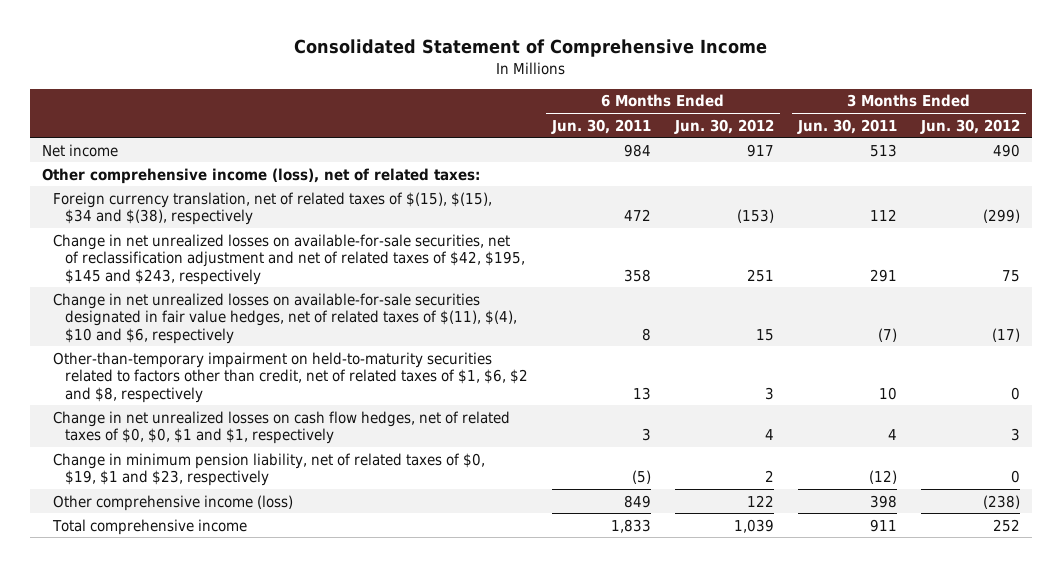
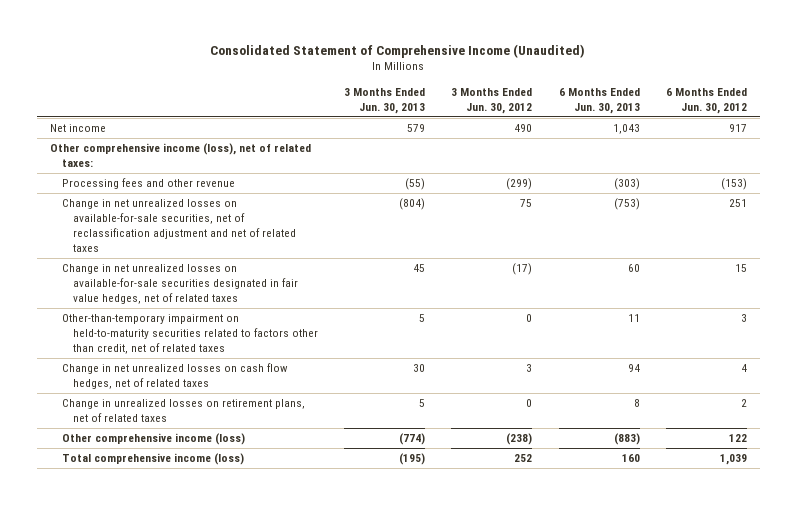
[293,39,767,58] Consolidated Statement of Comprehensive Income -> [210,43,586,58] Consolidated Statement of Comprehensive Income (Unaudited)
[550,118,651,134] Jun. 30, 2011 -> none
[796,118,897,134] Jun. 30, 2011 -> none
none -> [344,87,426,114] 3 Months Ended Jun. 30, 2013
none -> [558,87,640,114] 6 Months Ended Jun. 30, 2013
[53,452,486,487] Change in minimum pension liability, net of related taxes of $0, $19, $1 and $23, respectively -> none
[53,191,493,226] Foreign currency translation, net of related taxes of $(15), $(15), $34 and $(38), respectively -> [61,178,235,190] Processing fees and other revenue
[53,233,525,285] Change in net unrealized losses on available-for-sale securities, net of reclassification adjustment and net of related taxes of $42, $195, $145 and $243, respectively -> [61,199,297,253] Change in net unrealized losses on available-for-sale securities, net of reclassification adjustment and net of related taxes
[53,292,517,344] Change in net unrealized losses on available-for-sale securities designated in fair value hedges, net of related taxes of $(11), $(4), $10 and $6, respectively -> [61,264,299,305] Change in net unrealized losses on available-for-sale securities designated in fair value hedges, net of related taxes
[53,351,528,403] Other-than-temporary impairment on held-to-maturity securities related to factors other than credit, net of related taxes of $1, $6, $2 and $8, respectively -> [61,314,319,355] Other-than-temporary impairment on held-to-maturity securities related to factors other than credit, net of related taxes
[53,410,511,445] Change in net unrealized losses on cash flow hedges, net of related taxes of $0, $0, $1 and $1, respectively -> [61,363,288,390] Change in net unrealized losses on cash flow hedges, net of related taxes
none -> [61,399,305,423] Change in unrealized losses on retirement plans, net of related taxes
[52,518,248,535] Total comprehensive income -> [61,453,244,466] Total comprehensive income (loss)

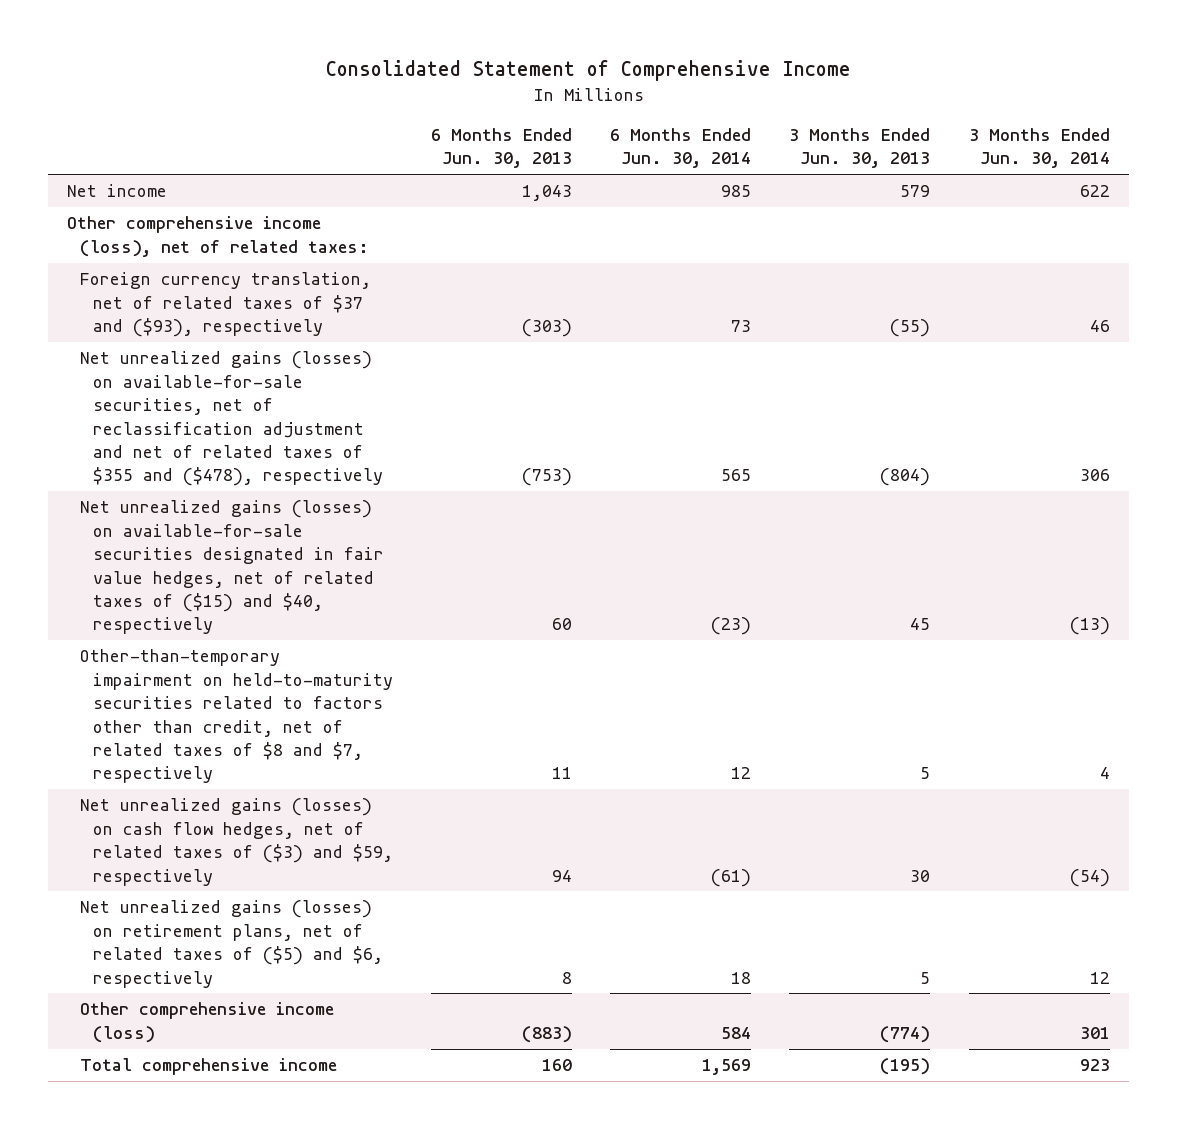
[210,43,586,58] Consolidated Statement of Comprehensive Income (Unaudited) -> [325,60,851,82] Consolidated Statement of Comprehensive Income
[451,87,533,114] 3 Months Ended Jun. 30, 2012 -> none
[665,87,747,114] 6 Months Ended Jun. 30, 2012 -> none
none -> [610,127,752,169] 6 Months Ended Jun. 30, 2014
none -> [968,127,1110,169] 3 Months Ended Jun. 30, 2014
[61,178,235,190] Processing fees and other revenue -> [80,272,372,338] Foreign currency translation, net of related taxes of $37 and ($93), respectively
[61,199,297,253] Change in net unrealized losses on available-for-sale securities, net of reclassification adjustment and net of related taxes -> [80,351,383,487] Net unrealized gains (losses) on available-for-sale securities, net of reclassification adjustment and net of related taxes of $355 and ($478), respectively
[61,264,299,305] Change in net unrealized losses on available-for-sale securities designated in fair value hedges, net of related taxes -> [80,500,384,635] Net unrealized gains (losses) on available-for-sale securities designated in fair value hedges, net of related taxes of ($15) and $40, respectively
[61,314,319,355] Other-than-temporary impairment on held-to-maturity securities related to factors other than credit, net of related taxes -> [80,649,393,784] Other-than-temporary impairment on held-to-maturity securities related to factors other than credit, net of related taxes of $8 and $7, respectively
[61,363,288,390] Change in net unrealized losses on cash flow hedges, net of related taxes -> [80,798,393,886] Net unrealized gains (losses) on cash flow hedges, net of related taxes of ($3) and $59, respectively
[61,399,305,423] Change in unrealized losses on retirement plans, net of related taxes -> [80,900,383,988] Net unrealized gains (losses) on retirement plans, net of related taxes of ($5) and $6, respectively
[61,453,244,466] Total comprehensive income (loss) -> [80,1058,338,1076] Total comprehensive income

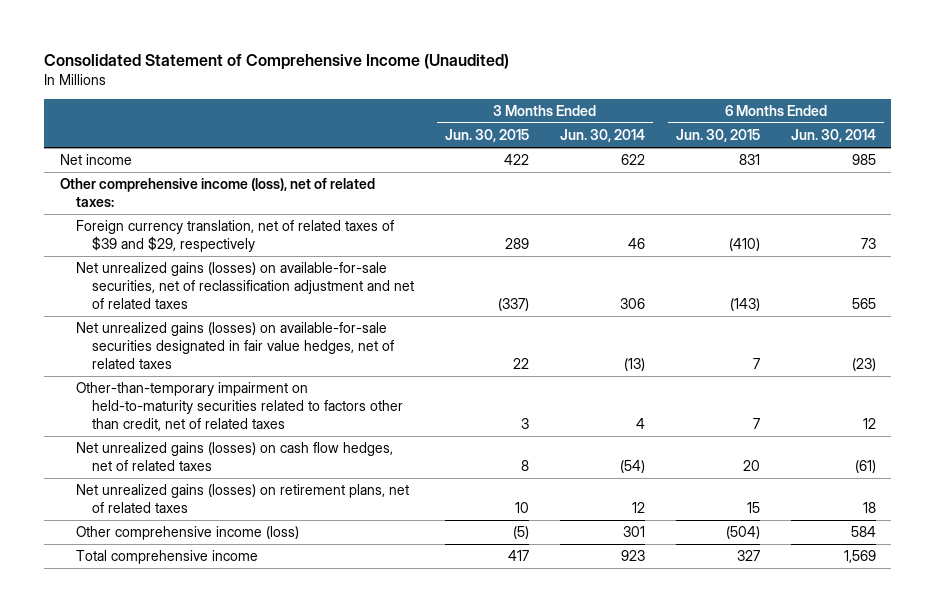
[325,60,851,82] Consolidated Statement of Comprehensive Income -> [44,53,510,70] Consolidated Statement of Comprehensive Income (Unaudited)
[430,127,572,169] 6 Months Ended Jun. 30, 2013 -> none
[789,127,931,169] 3 Months Ended Jun. 30, 2013 -> none
none -> [444,128,529,142] Jun. 30, 2015
none -> [675,128,760,142] Jun. 30, 2015
[80,272,372,338] Foreign currency translation, net of related taxes of $37 and ($93), respectively -> [75,220,394,253] Foreign currency translation, net of related taxes of $39 and $29, respectively
[80,351,383,487] Net unrealized gains (losses) on available-for-sale securities, net of reclassification adjustment and net of related taxes of $355 and ($478), respectively -> [75,262,414,310] Net unrealized gains (losses) on available-for-sale securities, net of reclassification adjustment and net of related taxes
[80,500,384,635] Net unrealized gains (losses) on available-for-sale securities designated in fair value hedges, net of related taxes of ($15) and $40, respectively -> [75,322,394,370] Net unrealized gains (losses) on available-for-sale securities designated in fair value hedges, net of related taxes
[80,649,393,784] Other-than-temporary impairment on held-to-maturity securities related to factors other than credit, net of related taxes of $8 and $7, respectively -> [75,382,403,432] Other-than-temporary impairment on held-to-maturity securities related to factors other than credit, net of related taxes
[80,798,393,886] Net unrealized gains (losses) on cash flow hedges, net of related taxes of ($3) and $59, respectively -> [75,442,393,472] Net unrealized gains (losses) on cash flow hedges, net of related taxes
[80,900,383,988] Net unrealized gains (losses) on retirement plans, net of related taxes of ($5) and $6, respectively -> [75,484,409,514] Net unrealized gains (losses) on retirement plans, net of related taxes

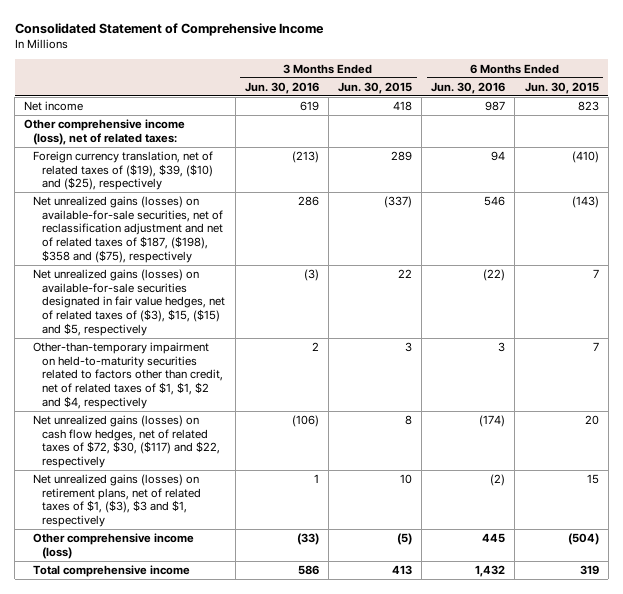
[44,53,510,70] Consolidated Statement of Comprehensive Income (Unaudited) -> [14,22,324,36] Consolidated Statement of Comprehensive Income
[559,128,645,142] Jun. 30, 2014 -> none
[790,128,876,142] Jun. 30, 2014 -> none
none -> [244,81,319,94] Jun. 30, 2016
none -> [431,81,506,94] Jun. 30, 2016
[503,154,529,166] 422 -> [393,101,413,112] 418
[738,154,760,166] 831 -> [577,101,599,112] 823
[75,220,394,253] Foreign currency translation, net of related taxes of $39 and $29, respectively -> [33,151,214,191] Foreign currency translation, net of related taxes of ($19), $39, ($10) and ($25), respectively
[75,262,414,310] Net unrealized gains (losses) on available-for-sale securities, net of reclassification adjustment and net of related taxes -> [33,196,224,263] Net unrealized gains (losses) on available-for-sale securities, net of reclassification adjustment and net of related taxes of $187, ($198), $358 and ($75), respectively
[75,322,394,370] Net unrealized gains (losses) on available-for-sale securities designated in fair value hedges, net of related taxes -> [33,269,226,336] Net unrealized gains (losses) on available-for-sale securities designated in fair value hedges, net of related taxes of ($3), $15, ($15) and $5, respectively
[75,382,403,432] Other-than-temporary impairment on held-to-maturity securities related to factors other than credit, net of related taxes -> [33,342,224,409] Other-than-temporary impairment on held-to-maturity securities related to factors other than credit, net of related taxes of $1, $1, $2 and $4, respectively
[75,442,393,472] Net unrealized gains (losses) on cash flow hedges, net of related taxes -> [33,415,221,468] Net unrealized gains (losses) on cash flow hedges, net of related taxes of $72, $30, ($117) and $22, respectively
[75,484,409,514] Net unrealized gains (losses) on retirement plans, net of related taxes -> [33,474,202,527] Net unrealized gains (losses) on retirement plans, net of related taxes of $1, ($3), $3 and $1, respectively
[507,550,529,562] 417 -> [392,565,413,576] 413
[736,550,760,562] 327 -> [579,565,599,576] 319

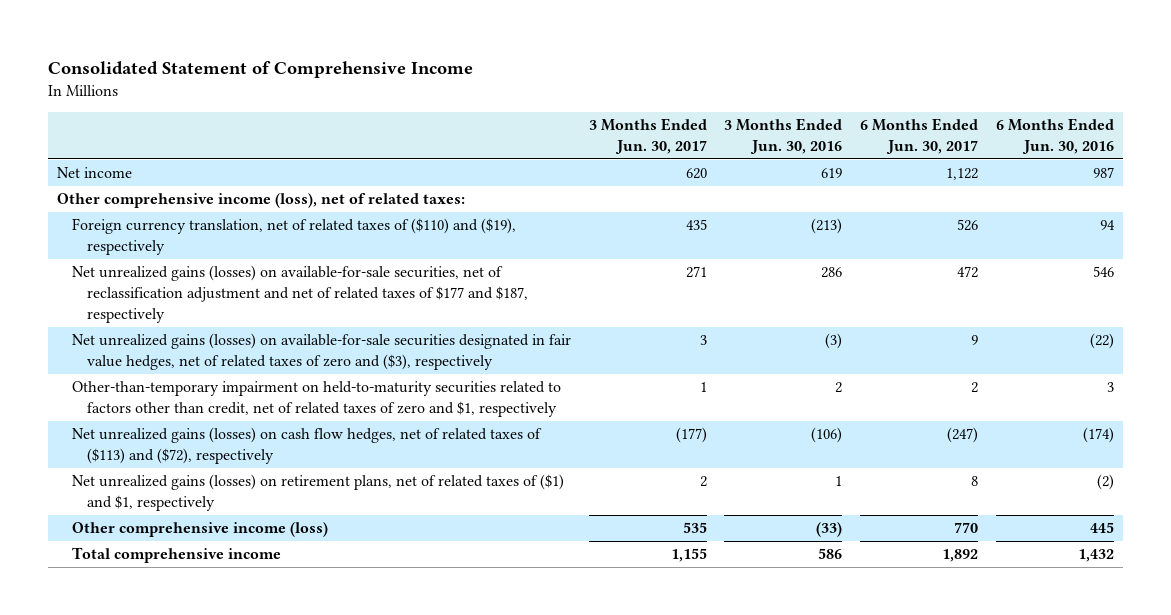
[338,81,413,94] Jun. 30, 2015 -> none
[524,81,599,94] Jun. 30, 2015 -> none
none -> [588,118,707,155] 3 Months Ended Jun. 30, 2017
none -> [860,118,979,155] 6 Months Ended Jun. 30, 2017
[33,151,214,191] Foreign currency translation, net of related taxes of ($19), $39, ($10) and ($25), respectively -> [72,218,517,256] Foreign currency translation, net of related taxes of ($110) and ($19), respectively
[33,196,224,263] Net unrealized gains (losses) on available-for-sale securities, net of reclassification adjustment and net of related taxes of $187, ($198), $358 and ($75), respectively -> [72,265,528,324] Net unrealized gains (losses) on available-for-sale securities, net of reclassification adjustment and net of related taxes of $177 and $187, respectively
[33,269,226,336] Net unrealized gains (losses) on available-for-sale securities designated in fair value hedges, net of related taxes of ($3), $15, ($15) and $5, respectively -> [72,333,572,371] Net unrealized gains (losses) on available-for-sale securities designated in fair value hedges, net of related taxes of zero and ($3), respectively
[33,342,224,409] Other-than-temporary impairment on held-to-maturity securities related to factors other than credit, net of related taxes of $1, $1, $2 and $4, respectively -> [72,381,562,418] Other-than-temporary impairment on held-to-maturity securities related to factors other than credit, net of related taxes of zero and $1, respectively
[33,415,221,468] Net unrealized gains (losses) on cash flow hedges, net of related taxes of $72, $30, ($117) and $22, respectively -> [72,427,543,465] Net unrealized gains (losses) on cash flow hedges, net of related taxes of ($113) and ($72), respectively
[33,474,202,527] Net unrealized gains (losses) on retirement plans, net of related taxes of $1, ($3), $3 and $1, respectively -> [72,474,565,512] Net unrealized gains (losses) on retirement plans, net of related taxes of ($1) and $1, respectively

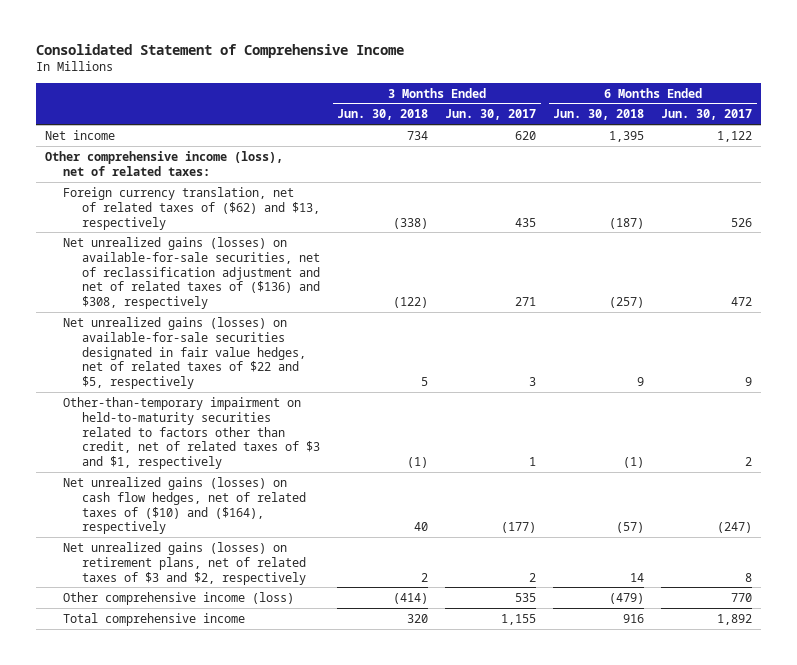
[724,118,843,155] 3 Months Ended Jun. 30, 2016 -> none
[995,118,1114,155] 6 Months Ended Jun. 30, 2016 -> none
none -> [337,109,429,121] Jun. 30, 2018
none -> [553,109,645,121] Jun. 30, 2018
[72,218,517,256] Foreign currency translation, net of related taxes of ($110) and ($19), respectively -> [63,186,321,230] Foreign currency translation, net of related taxes of ($62) and $13, respectively
[72,265,528,324] Net unrealized gains (losses) on available-for-sale securities, net of reclassification adjustment and net of related taxes of $177 and $187, respectively -> [63,236,321,310] Net unrealized gains (losses) on available-for-sale securities, net of reclassification adjustment and net of related taxes of ($136) and $308, respectively
[72,333,572,371] Net unrealized gains (losses) on available-for-sale securities designated in fair value hedges, net of related taxes of zero and ($3), respectively -> [63,316,307,390] Net unrealized gains (losses) on available-for-sale securities designated in fair value hedges, net of related taxes of $22 and $5, respectively
[72,381,562,418] Other-than-temporary impairment on held-to-maturity securities related to factors other than credit, net of related taxes of zero and $1, respectively -> [63,396,321,470] Other-than-temporary impairment on held-to-maturity securities related to factors other than credit, net of related taxes of $3 and $1, respectively
[72,427,543,465] Net unrealized gains (losses) on cash flow hedges, net of related taxes of ($113) and ($72), respectively -> [63,476,307,535] Net unrealized gains (losses) on cash flow hedges, net of related taxes of ($10) and ($164), respectively
[72,474,565,512] Net unrealized gains (losses) on retirement plans, net of related taxes of ($1) and $1, respectively -> [63,541,307,585] Net unrealized gains (losses) on retirement plans, net of related taxes of $3 and $2, respectively

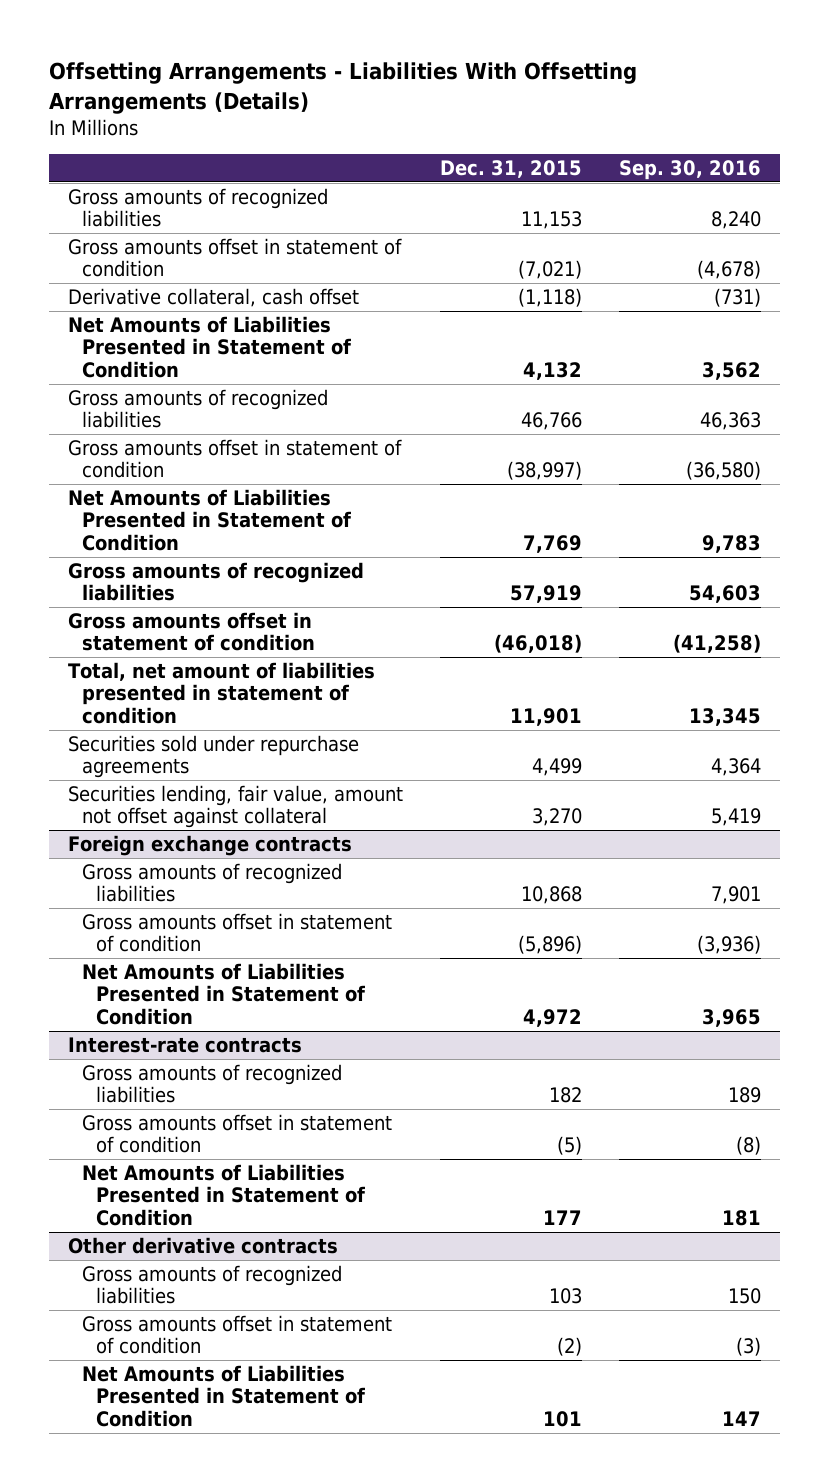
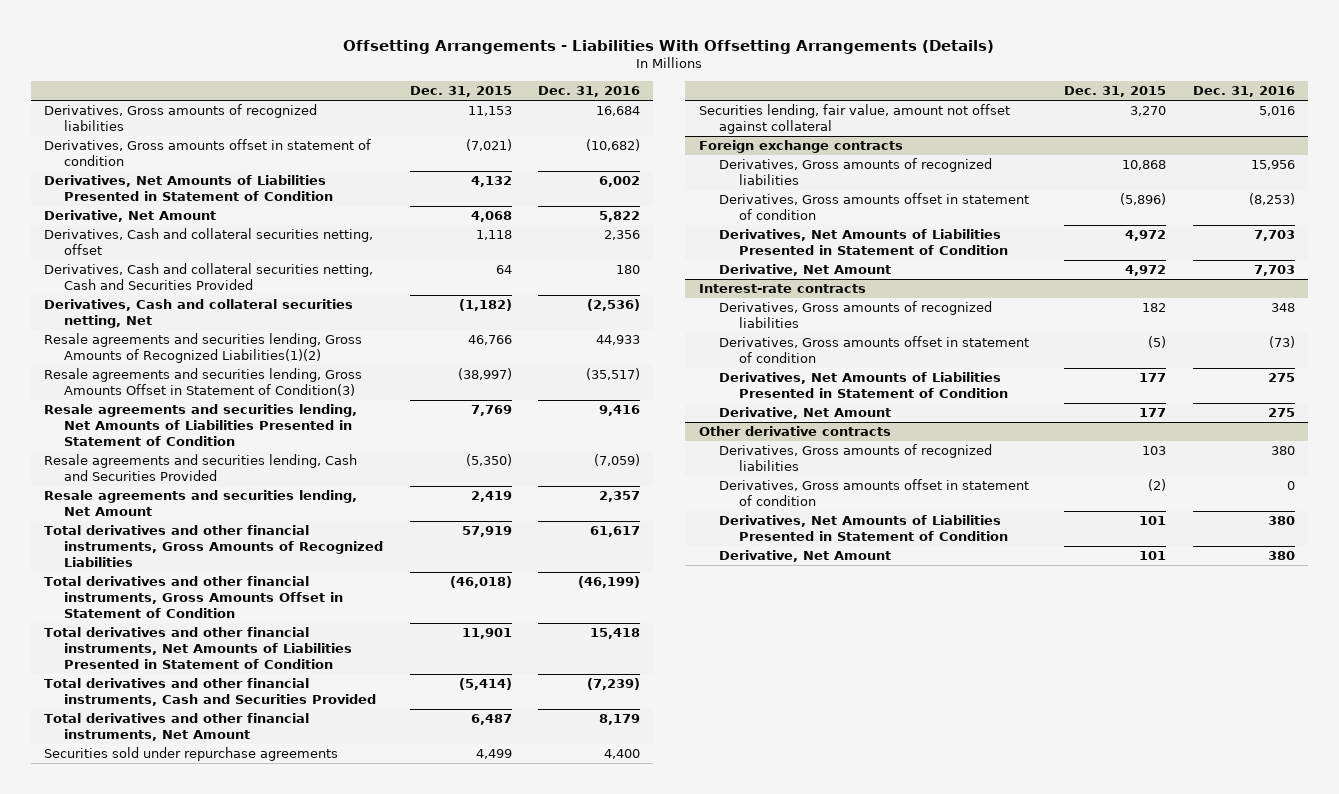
[619,160,762,181] Sep. 30, 2016 -> none
none -> [537,86,640,98] Dec. 31, 2016
[67,287,359,307] Derivative collateral, cash offset -> none
[67,187,328,228] Gross amounts of recognized liabilities -> [43,104,317,132] Derivatives, Gross amounts of recognized liabilities
[67,237,402,278] Gross amounts offset in statement of condition -> [43,139,371,167] Derivatives, Gross amounts offset in statement of condition
[67,315,351,378] Net Amounts of Liabilities Presented in Statement of Condition -> [43,175,334,202] Derivatives, Net Amounts of Liabilities Presented in Statement of Condition
none -> [43,210,216,223] Derivative, Net Amount
none -> [43,228,373,256] Derivatives, Cash and collateral securities netting, offset
none -> [43,263,373,291] Derivatives, Cash and collateral securities netting, Cash and Securities Provided
none -> [43,299,353,329] Derivatives, Cash and collateral securities netting, Net
[67,388,328,429] Gross amounts of recognized liabilities -> [43,333,362,364] Resale agreements and securities lending, Gross Amounts of Recognized Liabilities(1)(2)
[67,438,402,479] Gross amounts offset in statement of condition -> [43,368,362,397] Resale agreements and securities lending, Gross Amounts Offset in Statement of Condition(3)
[67,488,351,551] Net Amounts of Liabilities Presented in Statement of Condition -> [43,404,357,447] Resale agreements and securities lending, Net Amounts of Liabilities Presented in Statement of Condition
none -> [43,454,357,482] Resale agreements and securities lending, Cash and Securities Provided
none -> [43,490,357,517] Resale agreements and securities lending, Net Amount
[67,561,364,602] Gross amounts of recognized liabilities -> [43,525,384,568] Total derivatives and other financial instruments, Gross Amounts of Recognized Liabilities
[67,611,315,652] Gross amounts offset in statement of condition -> [43,576,344,619] Total derivatives and other financial instruments, Gross Amounts Offset in Statement of Condition
[67,661,375,724] Total, net amount of liabilities presented in statement of condition -> [43,627,353,670] Total derivatives and other financial instruments, Net Amounts of Liabilities Presented in Statement of Condition
none -> [43,678,377,707] Total derivatives and other financial instruments, Cash and Securities Provided
none -> [43,713,309,742] Total derivatives and other financial instruments, Net Amount
[81,862,342,903] Gross amounts of recognized liabilities -> [718,158,992,186] Derivatives, Gross amounts of recognized liabilities
[81,912,392,953] Gross amounts offset in statement of condition -> [718,193,1029,221] Derivatives, Gross amounts offset in statement of condition
[81,962,365,1025] Net Amounts of Liabilities Presented in Statement of Condition -> [718,229,1009,256] Derivatives, Net Amounts of Liabilities Presented in Statement of Condition
none -> [718,264,891,277] Derivative, Net Amount
[81,1063,342,1104] Gross amounts of recognized liabilities -> [718,301,992,329] Derivatives, Gross amounts of recognized liabilities
[81,1113,392,1154] Gross amounts offset in statement of condition -> [718,336,1029,364] Derivatives, Gross amounts offset in statement of condition
[81,1163,365,1226] Net Amounts of Liabilities Presented in Statement of Condition -> [718,372,1009,399] Derivatives, Net Amounts of Liabilities Presented in Statement of Condition
none -> [718,407,891,420] Derivative, Net Amount
[81,1264,342,1305] Gross amounts of recognized liabilities -> [718,444,992,472] Derivatives, Gross amounts of recognized liabilities
[81,1314,392,1355] Gross amounts offset in statement of condition -> [718,479,1029,507] Derivatives, Gross amounts offset in statement of condition
[81,1364,365,1427] Net Amounts of Liabilities Presented in Statement of Condition -> [718,515,1009,542] Derivatives, Net Amounts of Liabilities Presented in Statement of Condition
none -> [718,550,891,563] Derivative, Net Amount

